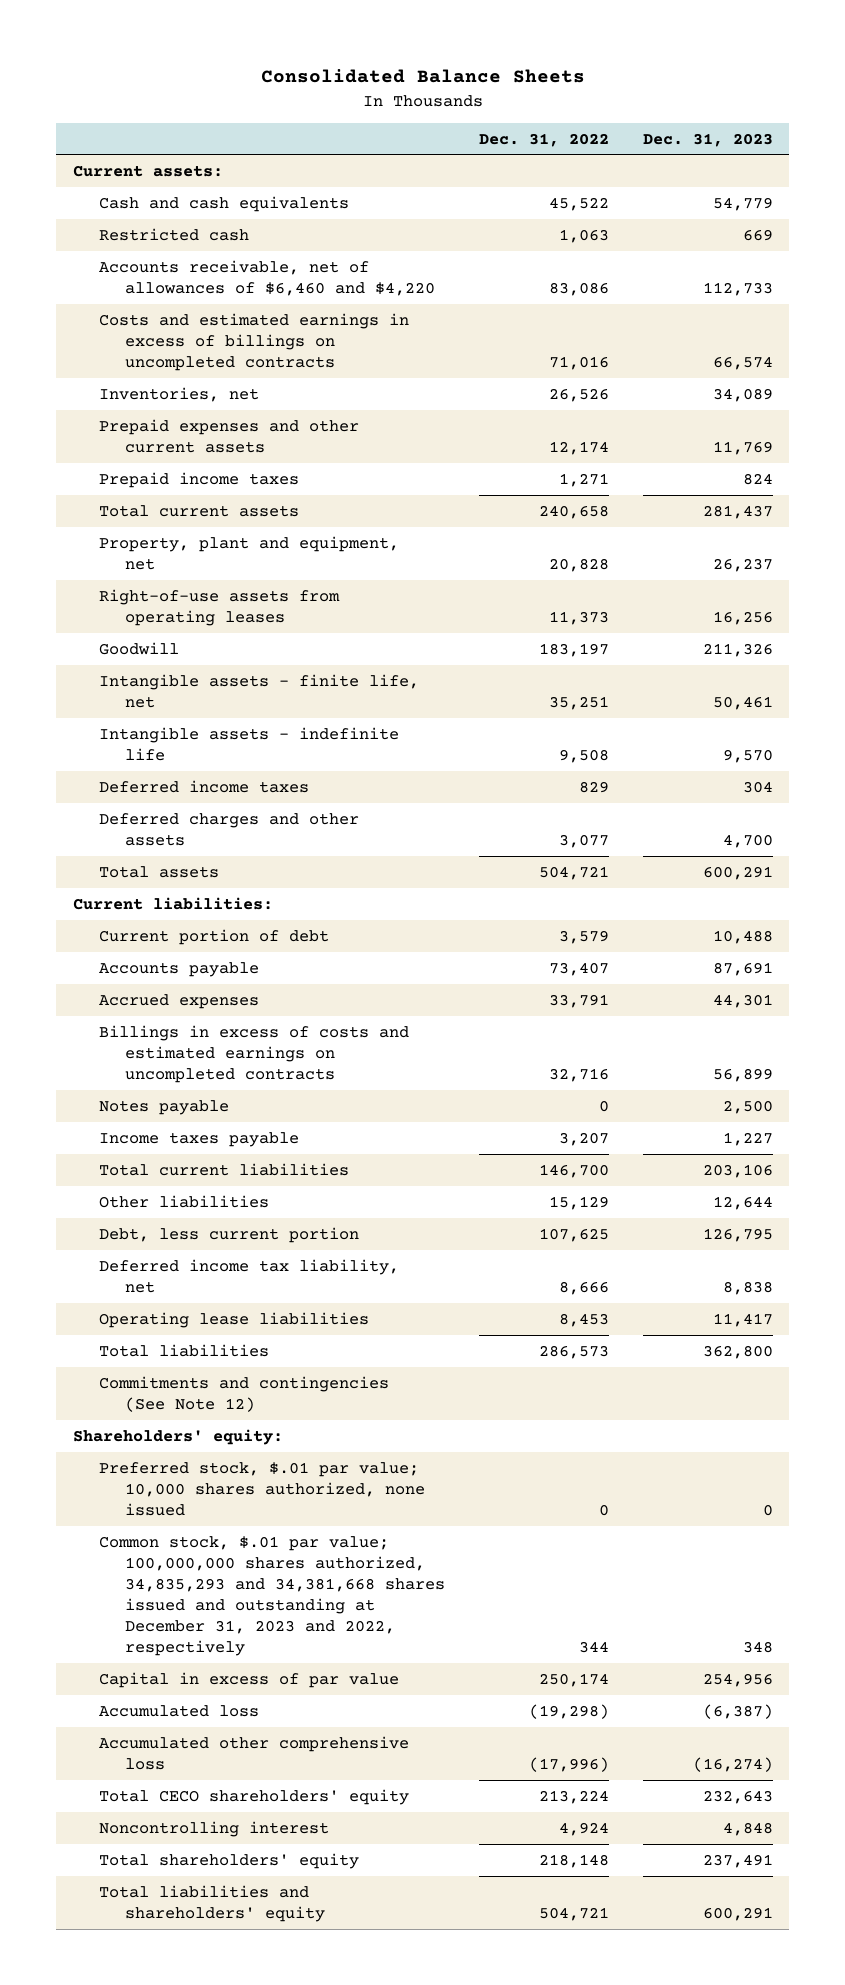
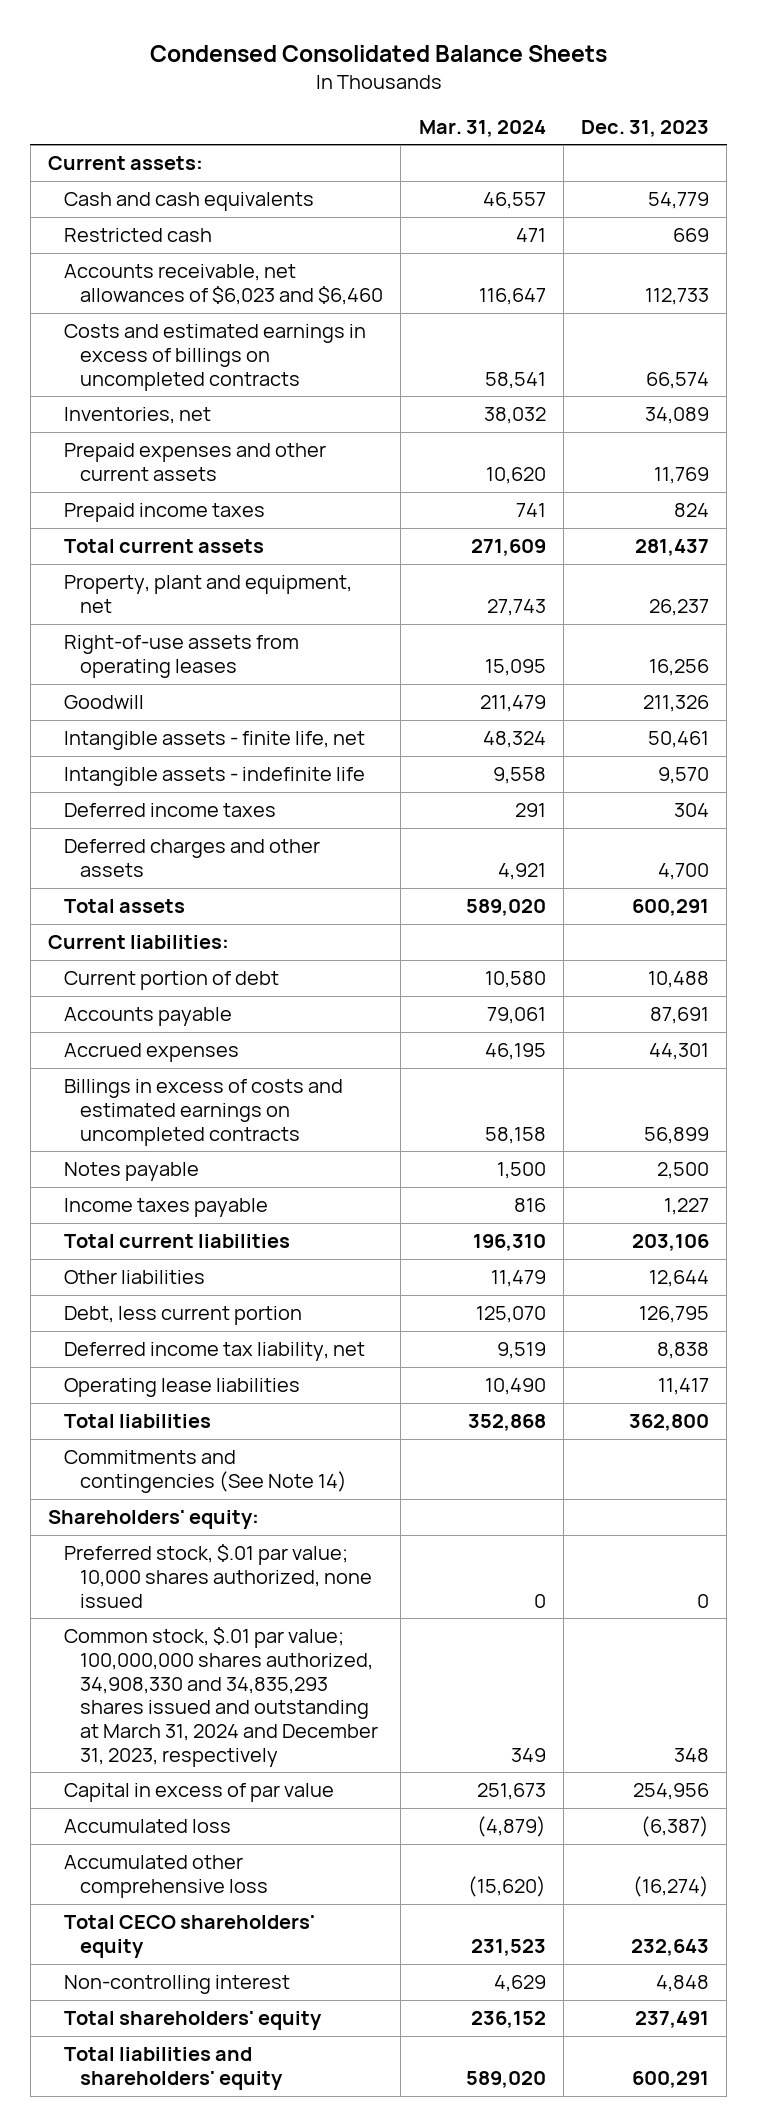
[260,69,585,84] Consolidated Balance Sheets -> [149,44,607,62] Condensed Consolidated Balance Sheets
[479,132,610,147] Dec. 31, 2022 -> none
none -> [418,119,546,137] Mar. 31, 2024
[98,259,436,296] Accounts receivable, net of allowances of $6,460 and $4,220 -> [64,264,384,305] Accounts receivable, net allowances of $6,023 and $6,460
[98,1375,389,1412] Commitments and contingencies (See Note 12) -> [64,1450,348,1493] Commitments and contingencies (See Note 14)
[98,1535,446,1656] Common stock, $.01 par value; 100,000,000 shares authorized, 34,835,293 and 34,381,668 shares issued and outstanding at December 31, 2023 and 2022, respectively -> [64,1627,379,1767] Common stock, $.01 par value; 100,000,000 shares authorized, 34,908,330 and 34,835,293 shares issued and outstanding at March 31, 2024 and December 31, 2023, respectively
[98,1820,329,1837] Noncontrolling interest -> [64,1975,291,1995] Non-controlling interest

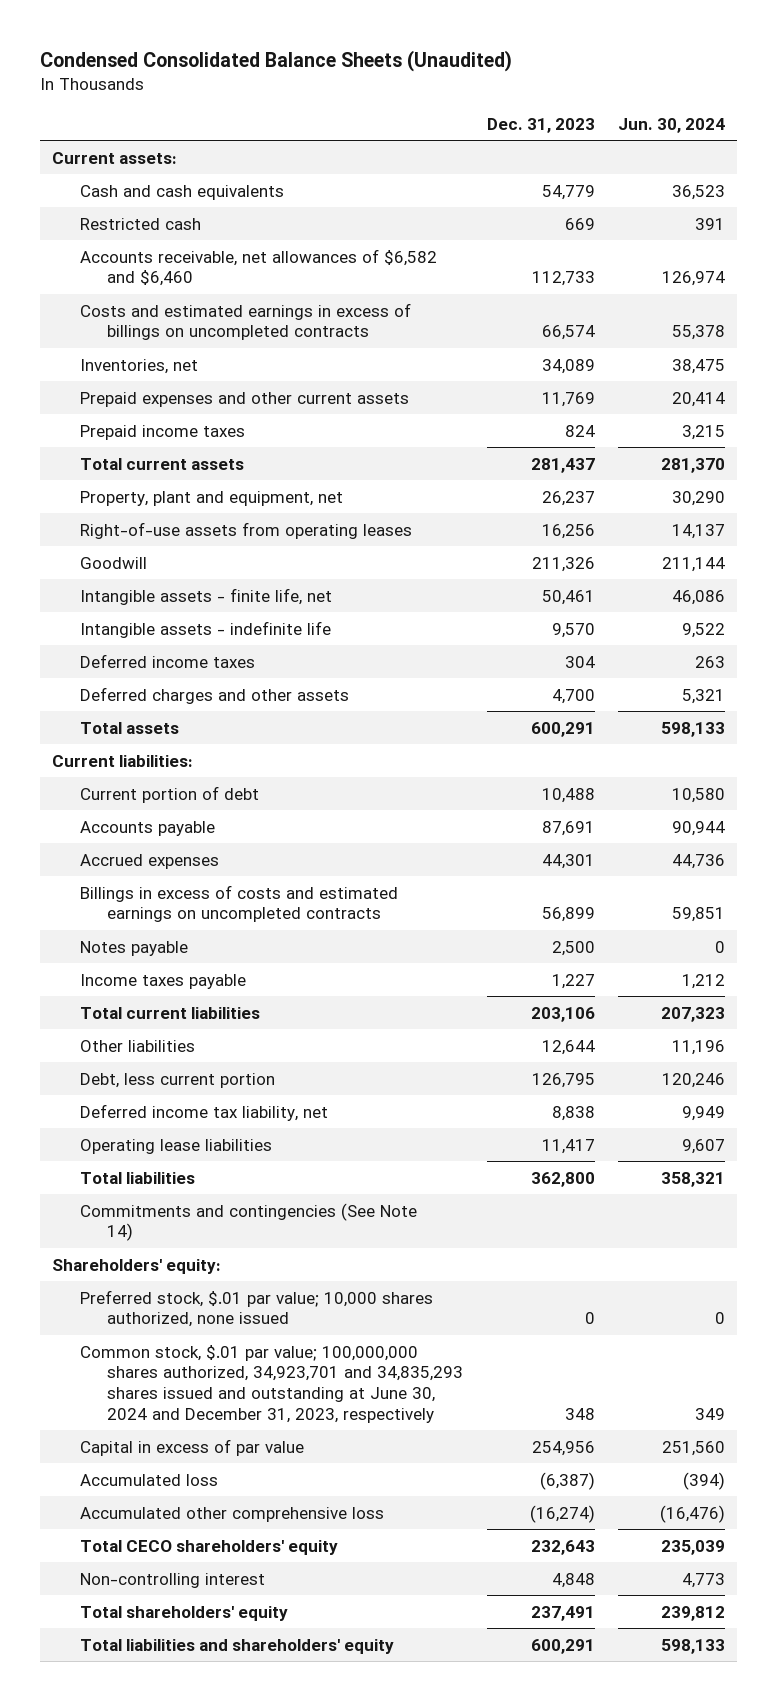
[149,44,607,62] Condensed Consolidated Balance Sheets -> [40,50,513,73] Condensed Consolidated Balance Sheets (Unaudited)
[418,119,546,137] Mar. 31, 2024 -> none
none -> [618,117,726,133] Jun. 30, 2024
[64,264,384,305] Accounts receivable, net allowances of $6,023 and $6,460 -> [79,248,437,287] Accounts receivable, net allowances of $6,582 and $6,460
[64,1627,379,1767] Common stock, $.01 par value; 100,000,000 shares authorized, 34,908,330 and 34,835,293 shares issued and outstanding at March 31, 2024 and December 31, 2023, respectively -> [79,1344,464,1423] Common stock, $.01 par value; 100,000,000 shares authorized, 34,923,701 and 34,835,293 shares issued and outstanding at June 30, 2024 and December 31, 2023, respectively

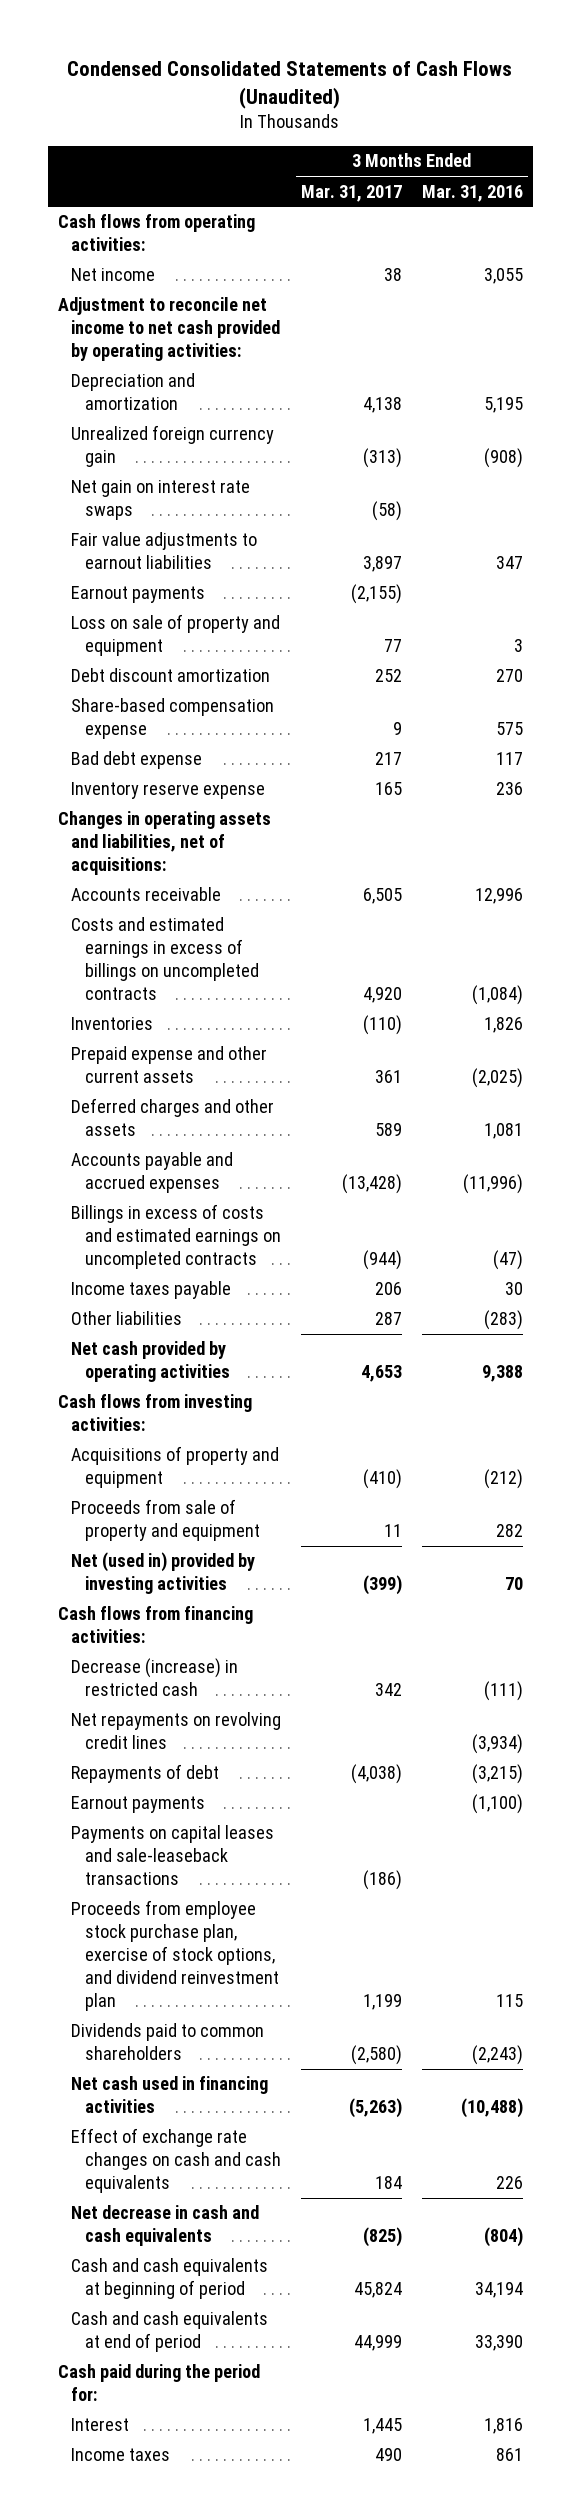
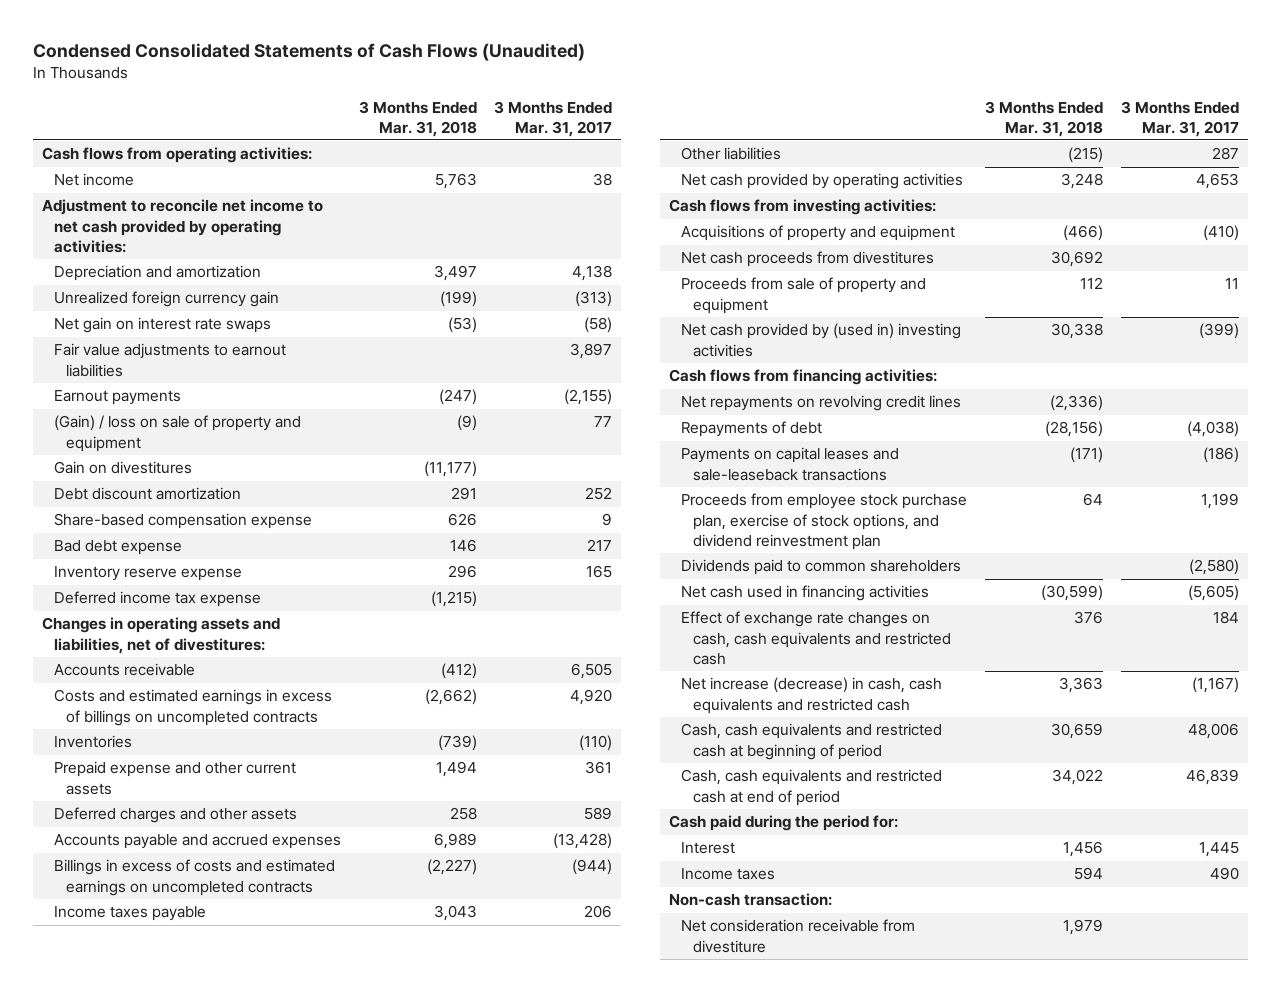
[422,184,524,202] Mar. 31, 2016 -> none
none -> [358,100,477,137] 3 Months Ended Mar. 31, 2018
[71,614,281,657] Loss on sale of property and equipment -> [53,415,301,452] (Gain) / loss on sale of property and equipment
none -> [53,461,192,475] Gain on divestitures
none -> [53,591,261,608] Deferred income tax expense
[57,811,271,876] Changes in operating assets and liabilities, net of acquisitions: -> [41,617,280,654] Changes in operating assets and liabilities, net of divestitures:
none -> [680,251,934,268] Net cash proceeds from divestitures
[71,1552,256,1595] Net (used in) provided by investing activities -> [680,323,961,357] Net cash provided by (used in) investing activities
[71,1658,239,1697] Decrease (increase) in restricted cash -> none
[71,1796,206,1814] Earnout payments -> none
[349,2098,403,2119] (5,263) -> [1187,585,1239,602] (5,605)
[71,2128,281,2194] Effect of exchange rate changes on cash and cash equivalents -> [680,611,951,665] Effect of exchange rate changes on cash, cash equivalents and restricted cash
[71,2205,260,2247] Net decrease in cash and cash equivalents -> [680,677,942,714] Net increase (decrease) in cash, cash equivalents and restricted cash
[363,2227,403,2248] (825) -> [1191,677,1239,694] (1,167)
[71,2258,269,2300] Cash and cash equivalents at beginning of period -> [680,723,942,760] Cash, cash equivalents and restricted cash at beginning of period
[354,2282,403,2299] 45,824 -> [1187,723,1239,740] 48,006
[71,2311,269,2353] Cash and cash equivalents at end of period -> [680,769,942,806] Cash, cash equivalents and restricted cash at end of period
[354,2335,403,2352] 44,999 -> [1185,769,1239,786] 46,839
none -> [668,893,832,907] Non-cash transaction:
none -> [680,919,915,953] Net consideration receivable from divestiture

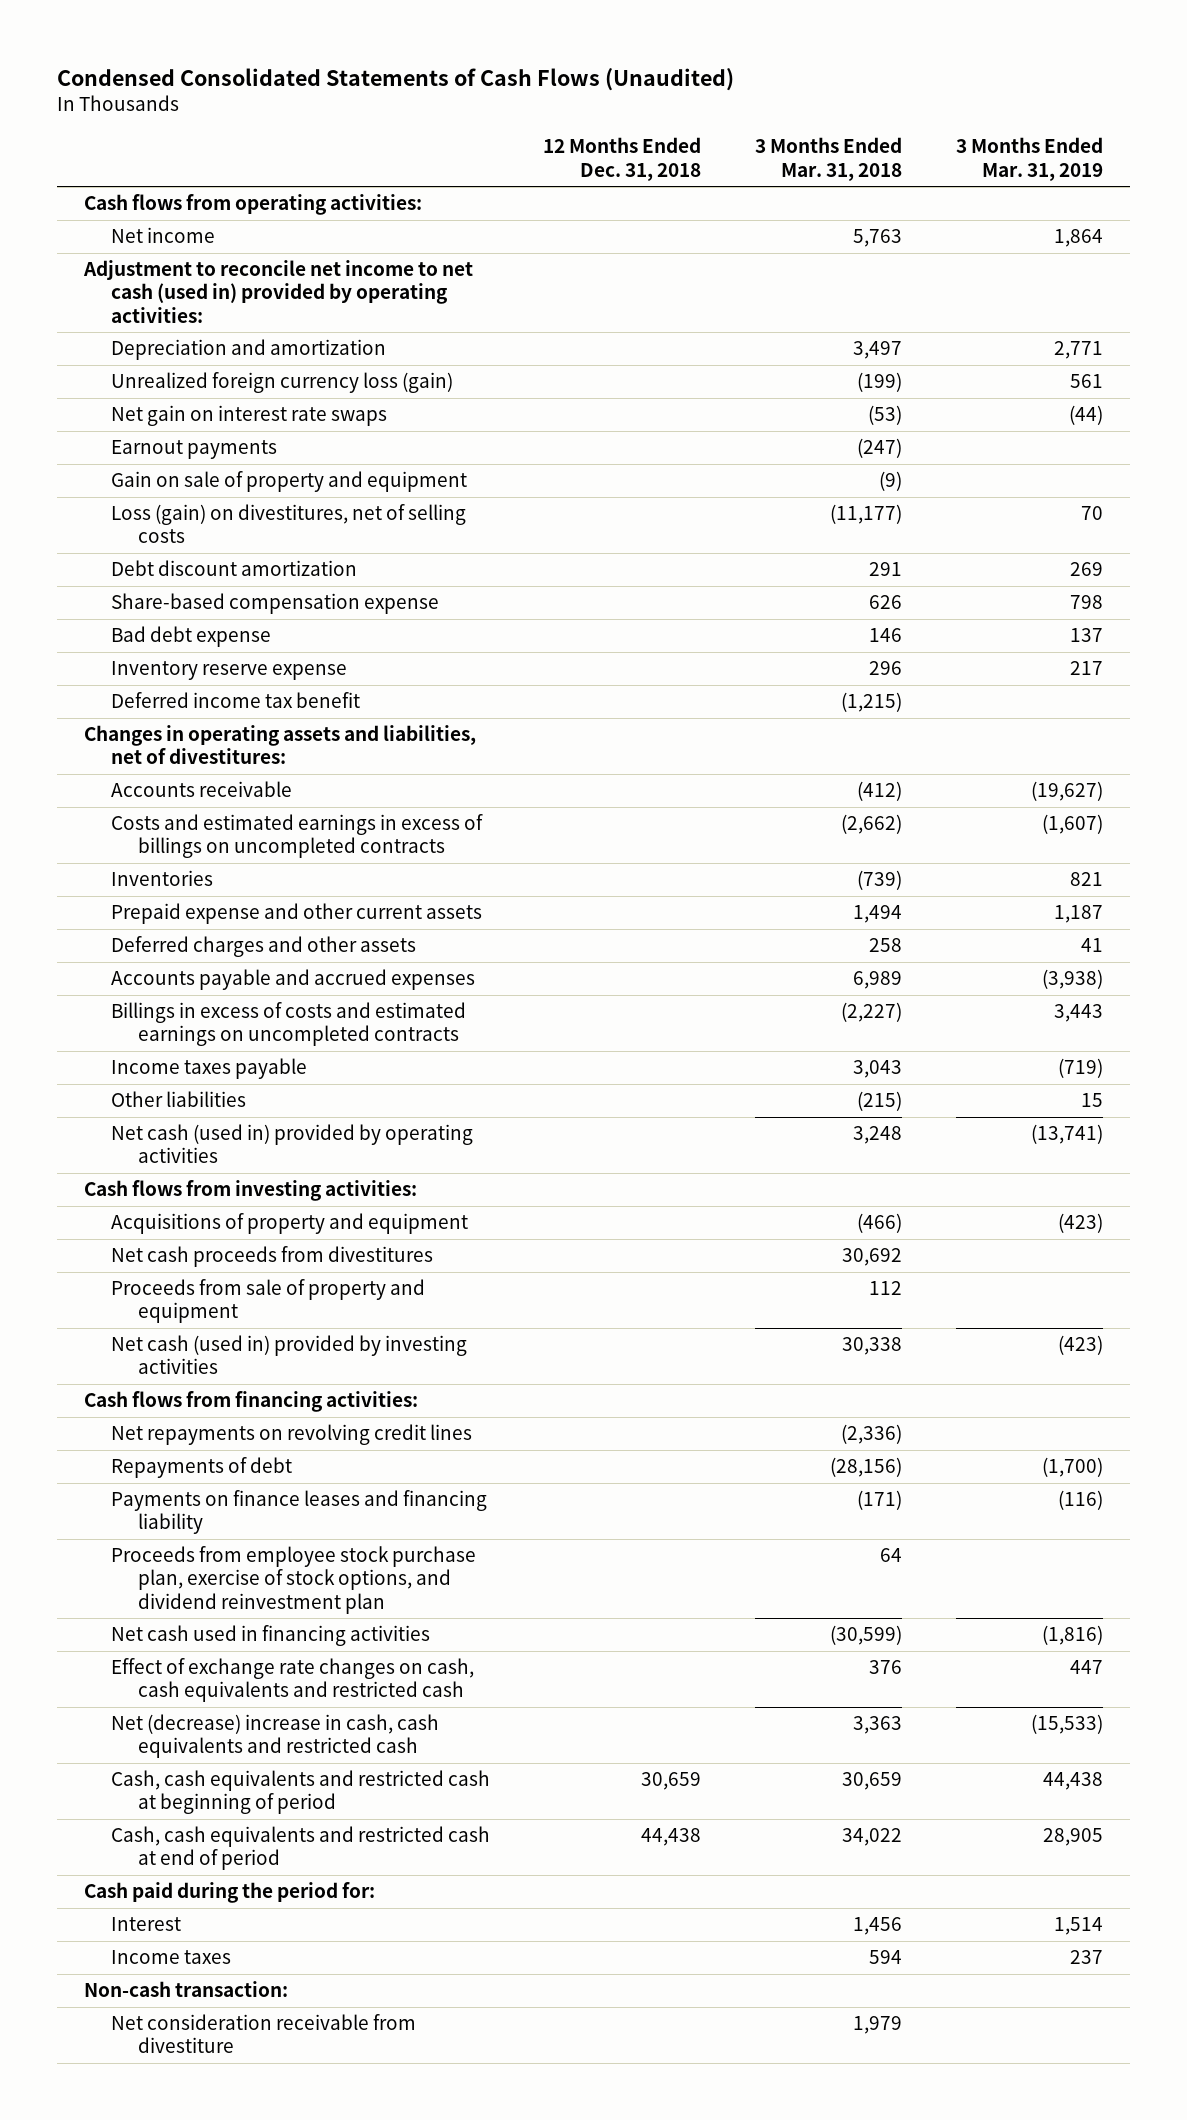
[494,100,613,137] 3 Months Ended Mar. 31, 2017 -> none
none -> [543,137,702,181] 12 Months Ended Dec. 31, 2018
none -> [955,137,1103,181] 3 Months Ended Mar. 31, 2019
[41,199,323,253] Adjustment to reconcile net income to net cash provided by operating activities: -> [82,260,473,323] Adjustment to reconcile net income to net cash (used in) provided by operating activities:
[53,291,279,308] Unrealized foreign currency gain -> [110,372,453,394] Unrealized foreign currency loss (gain)
[53,343,286,377] Fair value adjustments to earnout liabilities -> none
[53,415,301,452] (Gain) / loss on sale of property and equipment -> [110,471,467,493] Gain on sale of property and equipment
[53,461,192,475] Gain on divestitures -> [110,504,466,544] Loss (gain) on divestitures, net of selling costs
[53,591,261,608] Deferred income tax expense -> [110,692,360,709] Deferred income tax benefit
[680,173,963,190] Net cash provided by operating activities -> [110,1124,473,1164] Net cash (used in) provided by operating activities
[680,323,961,357] Net cash provided by (used in) investing activities -> [110,1335,467,1375] Net cash (used in) provided by investing activities
[680,447,899,481] Payments on capital leases and sale-leaseback transactions -> [110,1490,487,1535] Payments on finance leases and financing liability
[680,559,961,576] Dividends paid to common shareholders -> none
[680,677,942,714] Net increase (decrease) in cash, cash equivalents and restricted cash -> [110,1714,439,1759] Net (decrease) increase in cash, cash equivalents and restricted cash

